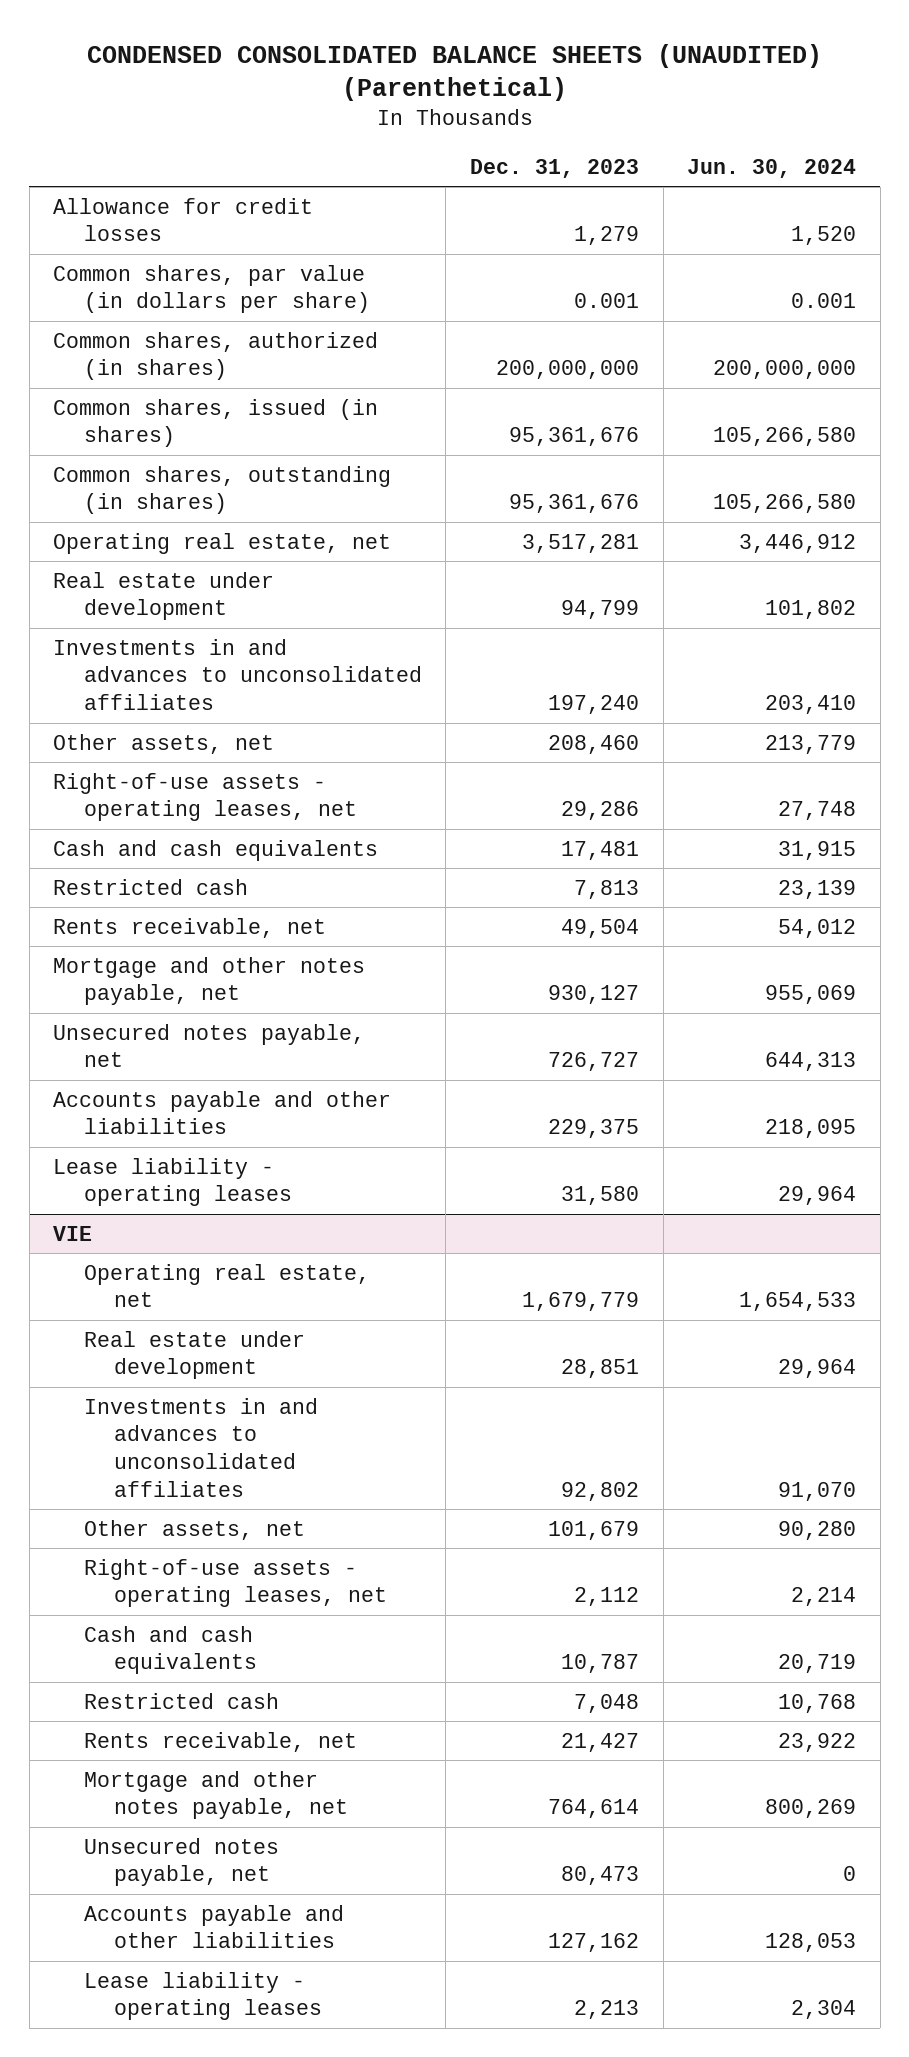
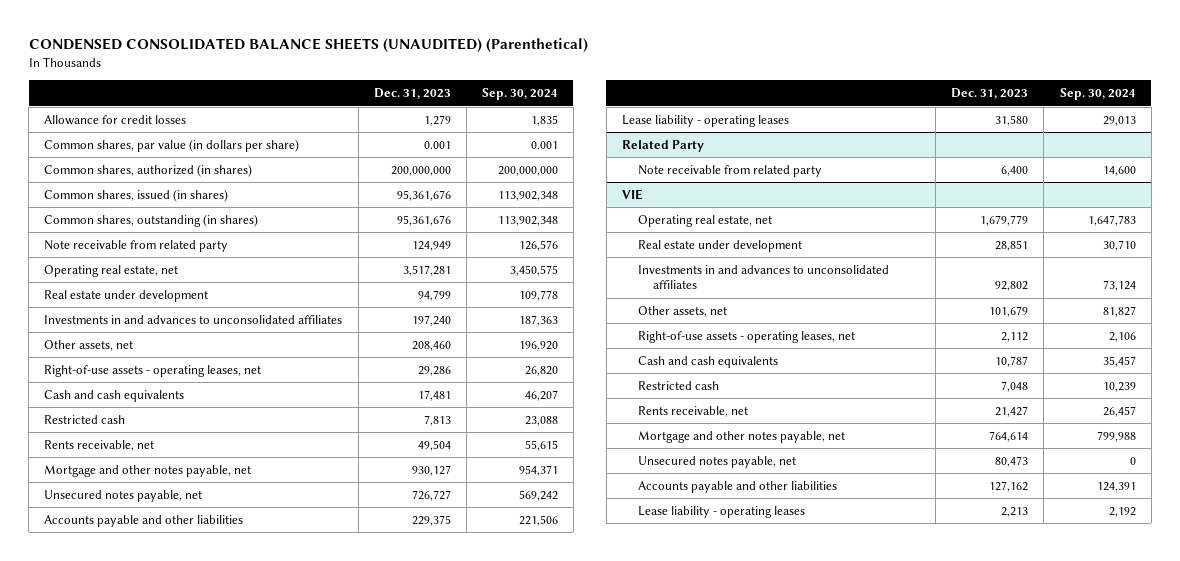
[687,158,857,178] Jun. 30, 2024 -> none
none -> [481,88,558,101] Sep. 30, 2024
none -> [44,239,229,252] Note receivable from related party
none -> [622,139,705,152] Related Party
none -> [637,164,822,177] Note receivable from related party

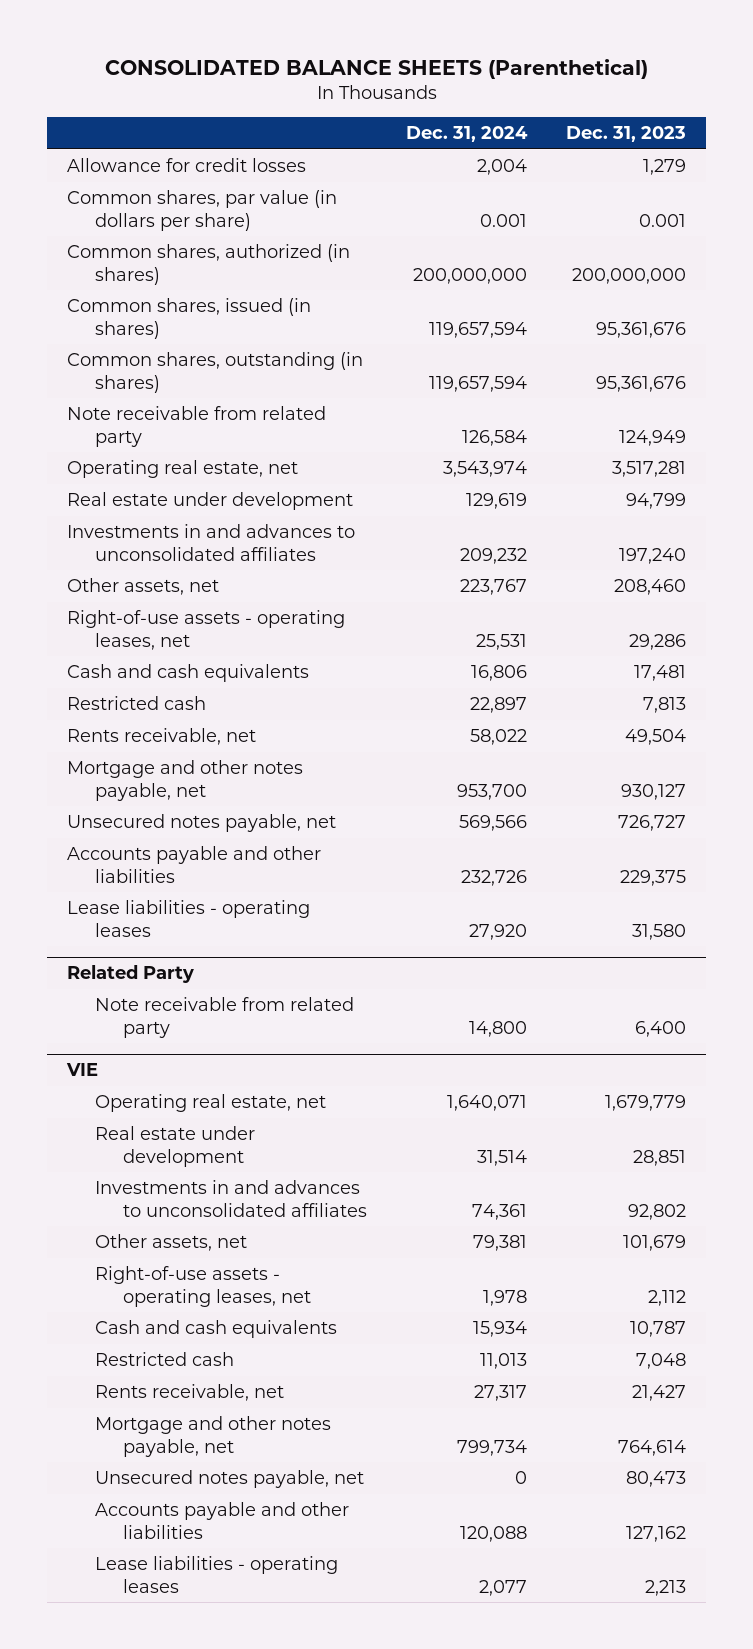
[28,38,588,54] CONDENSED CONSOLIDATED BALANCE SHEETS (UNAUDITED) (Parenthetical) -> [104,58,648,79] CONSOLIDATED BALANCE SHEETS (Parenthetical)
[481,88,558,101] Sep. 30, 2024 -> none
none -> [406,125,529,142] Dec. 31, 2024
[622,114,790,127] Lease liability - operating leases -> [66,900,310,937] Lease liabilities - operating leases
[637,505,805,518] Lease liability - operating leases -> [94,1556,338,1593] Lease liabilities - operating leases

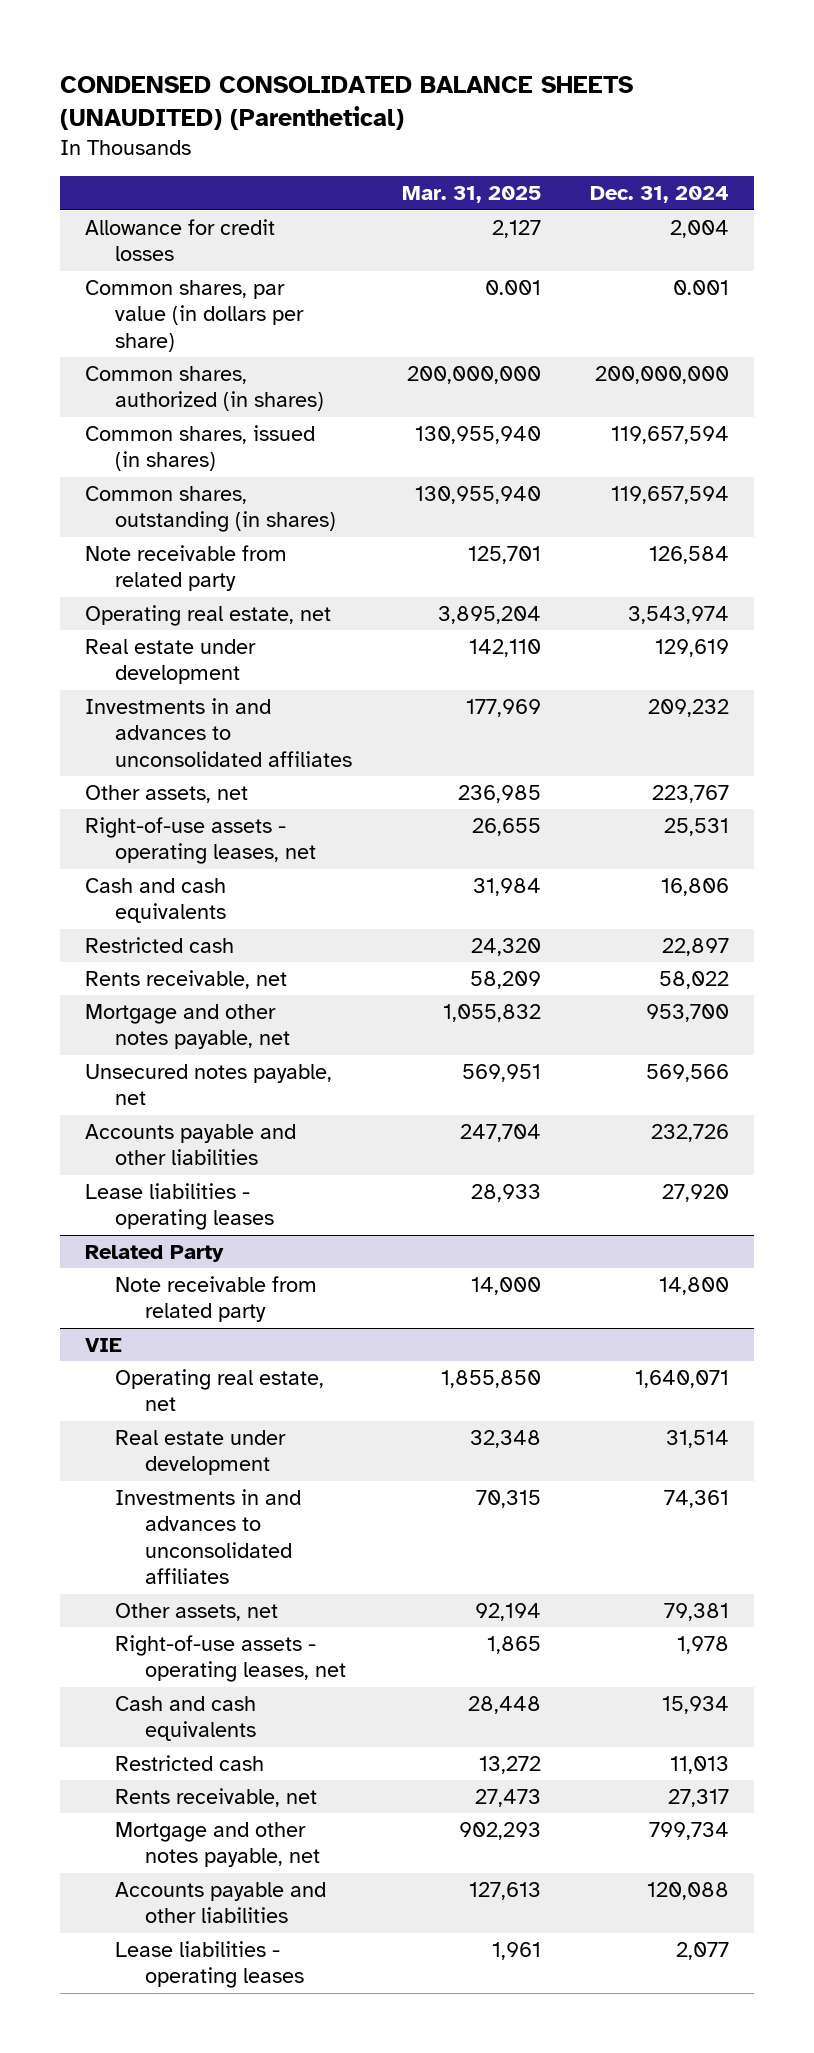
[104,58,648,79] CONSOLIDATED BALANCE SHEETS (Parenthetical) -> [60,76,634,131] CONDENSED CONSOLIDATED BALANCE SHEETS (UNAUDITED) (Parenthetical)
[566,125,687,142] Dec. 31, 2023 -> none
none -> [401,186,541,204] Mar. 31, 2025
[94,1470,364,1489] Unsecured notes payable, net -> none

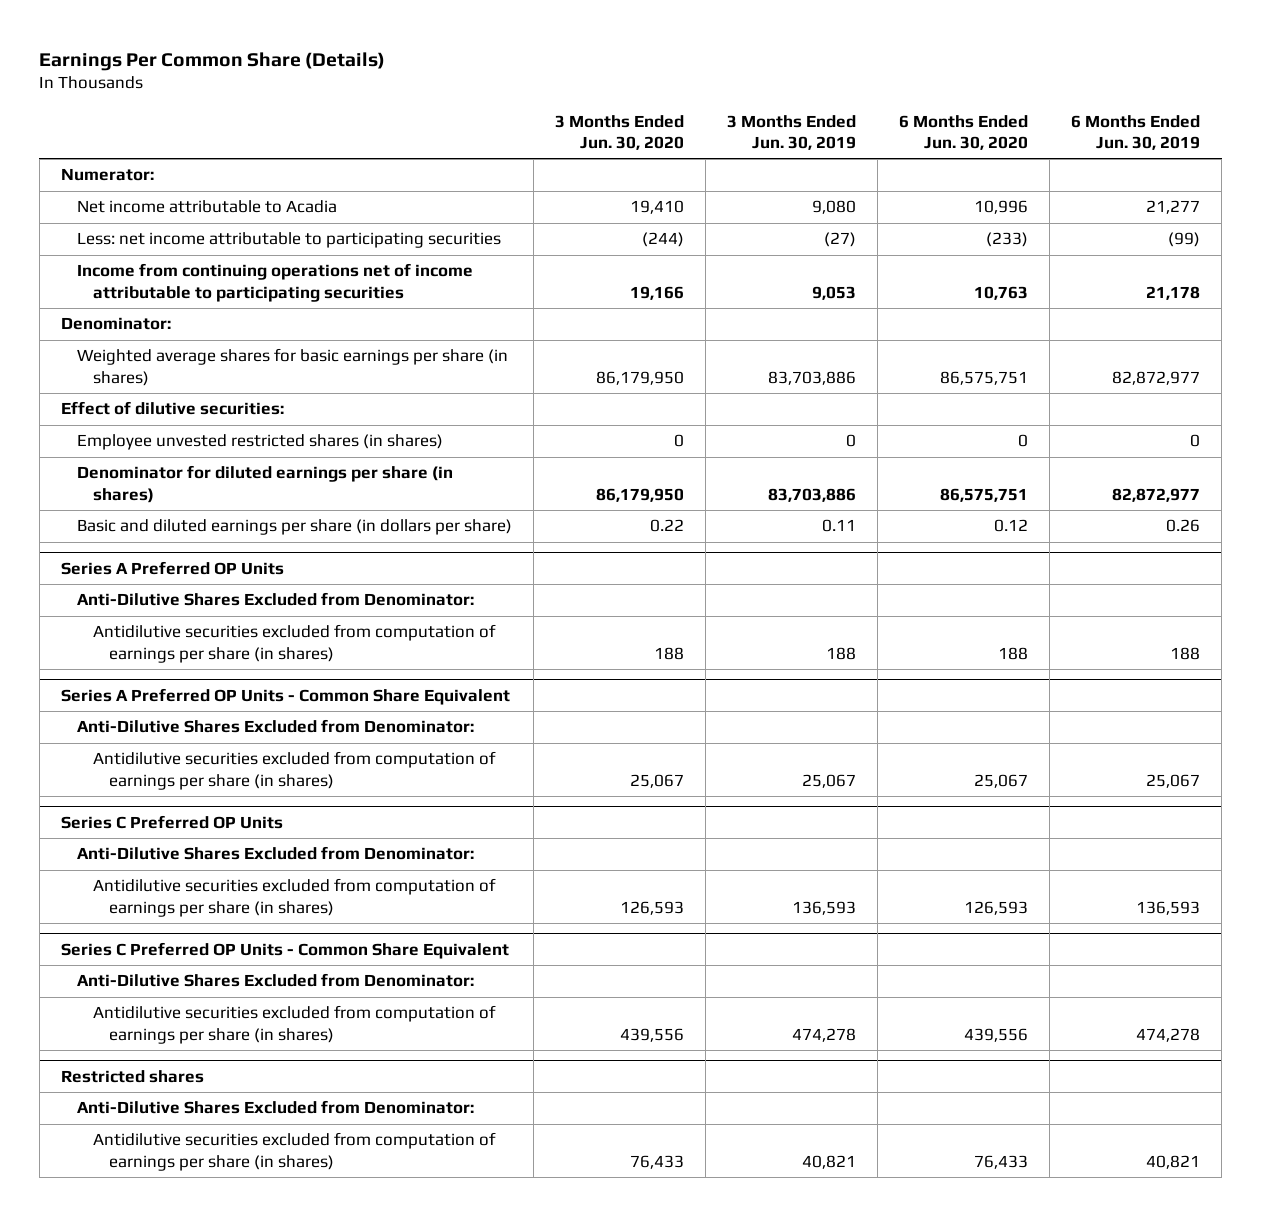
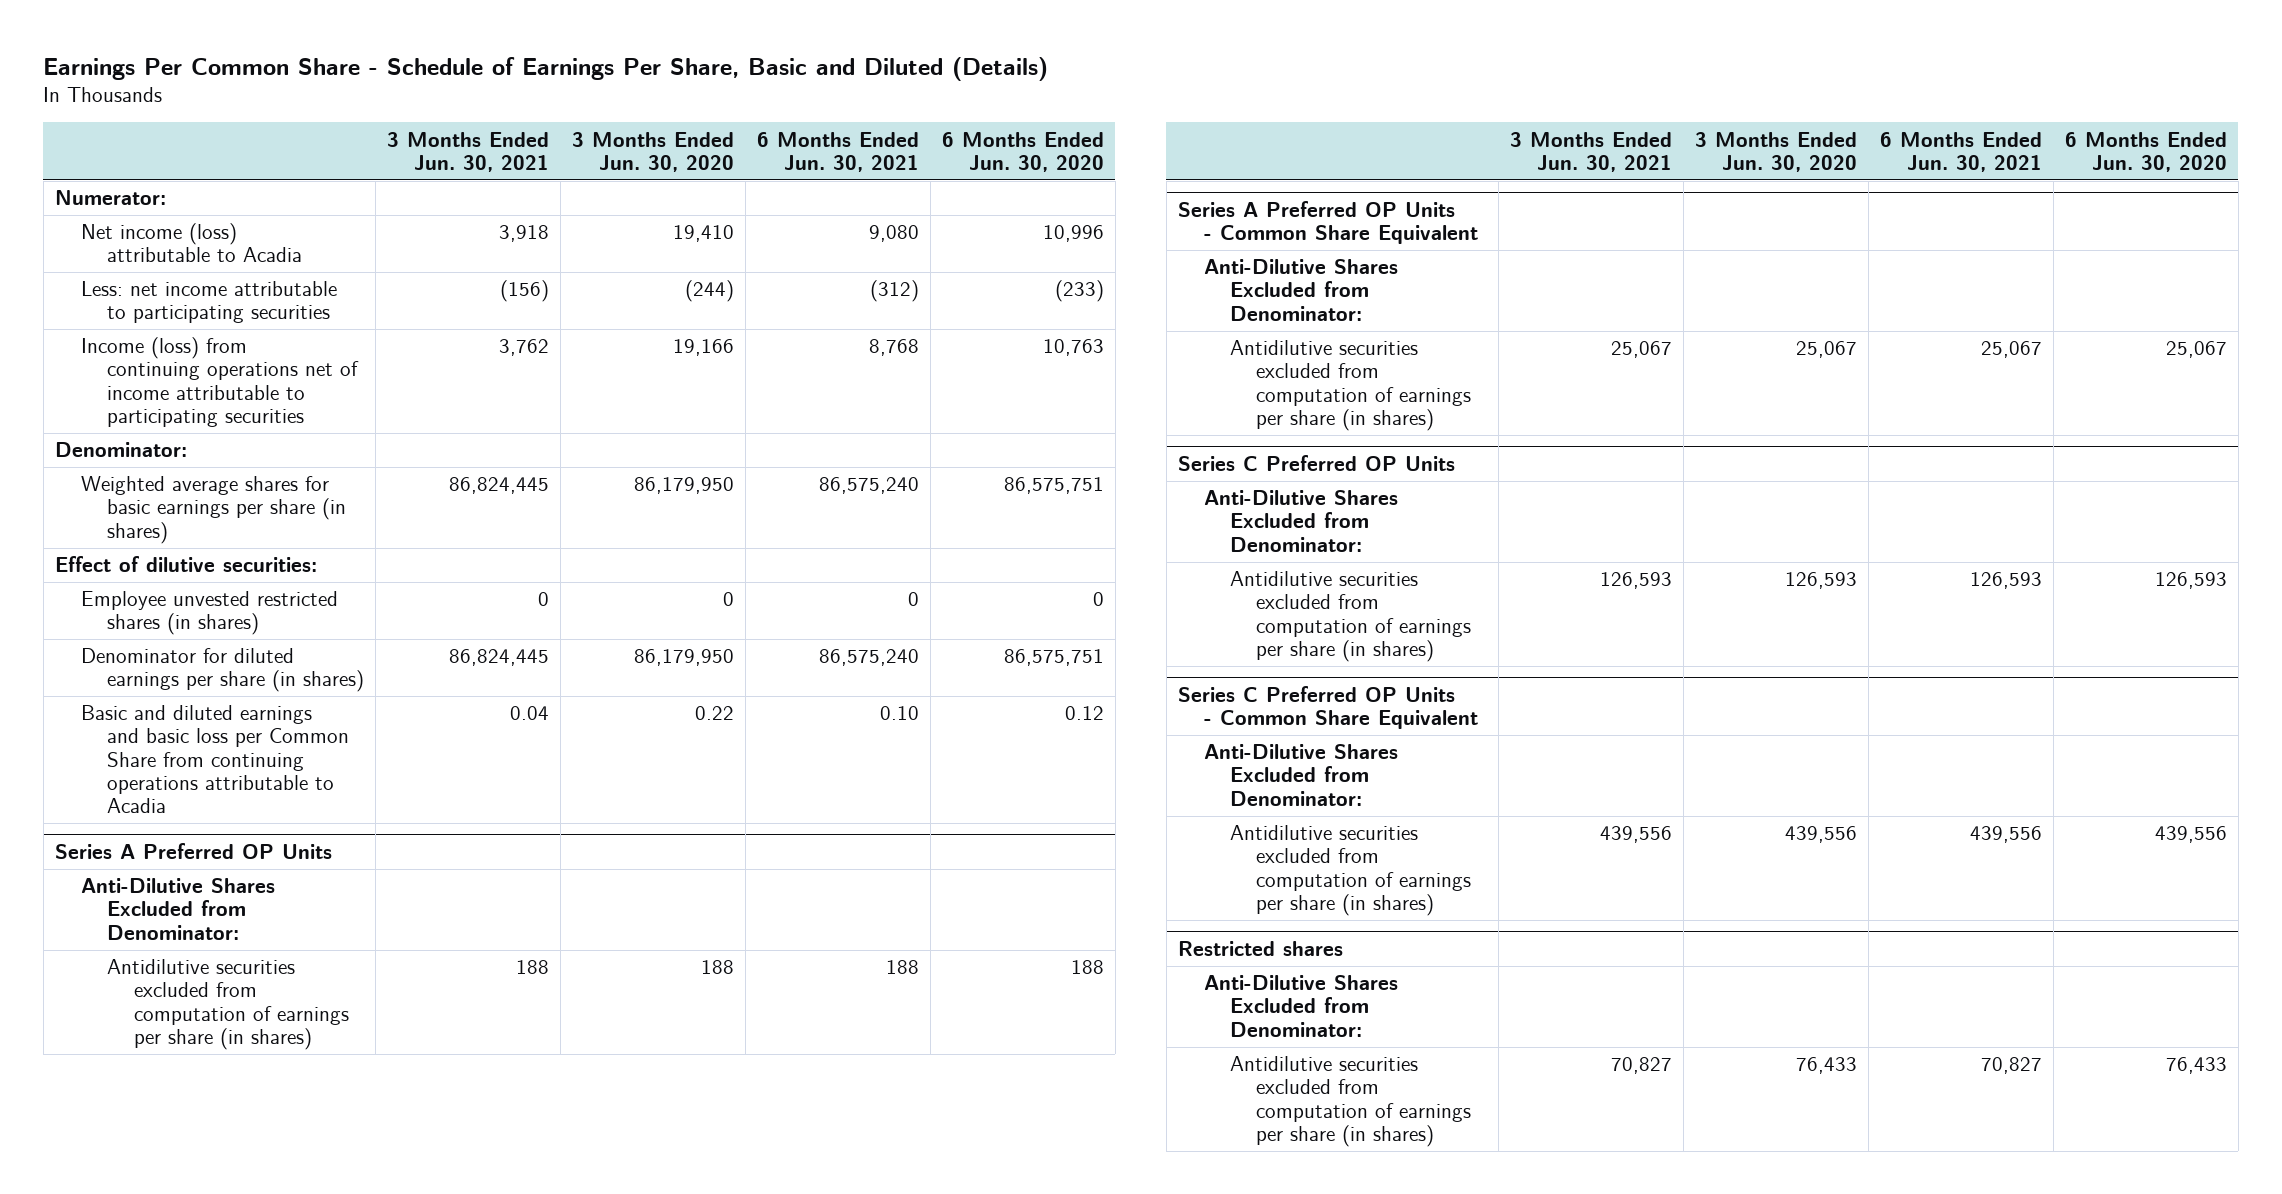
[39,51,386,71] Earnings Per Common Share (Details) -> [43,56,1049,81] Earnings Per Common Share - Schedule of Earnings Per Share, Basic and Diluted (Details)
[727,114,857,151] 3 Months Ended Jun. 30, 2019 -> none
[1071,114,1201,151] 6 Months Ended Jun. 30, 2019 -> none
none -> [387,131,550,172] 3 Months Ended Jun. 30, 2021
none -> [757,131,920,172] 6 Months Ended Jun. 30, 2021
[77,200,338,214] Net income attributable to Acadia -> [81,223,303,263] Net income (loss) attributable to Acadia
[77,263,474,302] Income from continuing operations net of income attributable to participating securities -> [81,337,360,428] Income (loss) from continuing operations net of income attributable to participating securities
[77,519,513,536] Basic and diluted earnings per share (in dollars per share) -> [81,705,350,814] Basic and diluted earnings and basic loss per Common Share from continuing operations attributable to Acadia

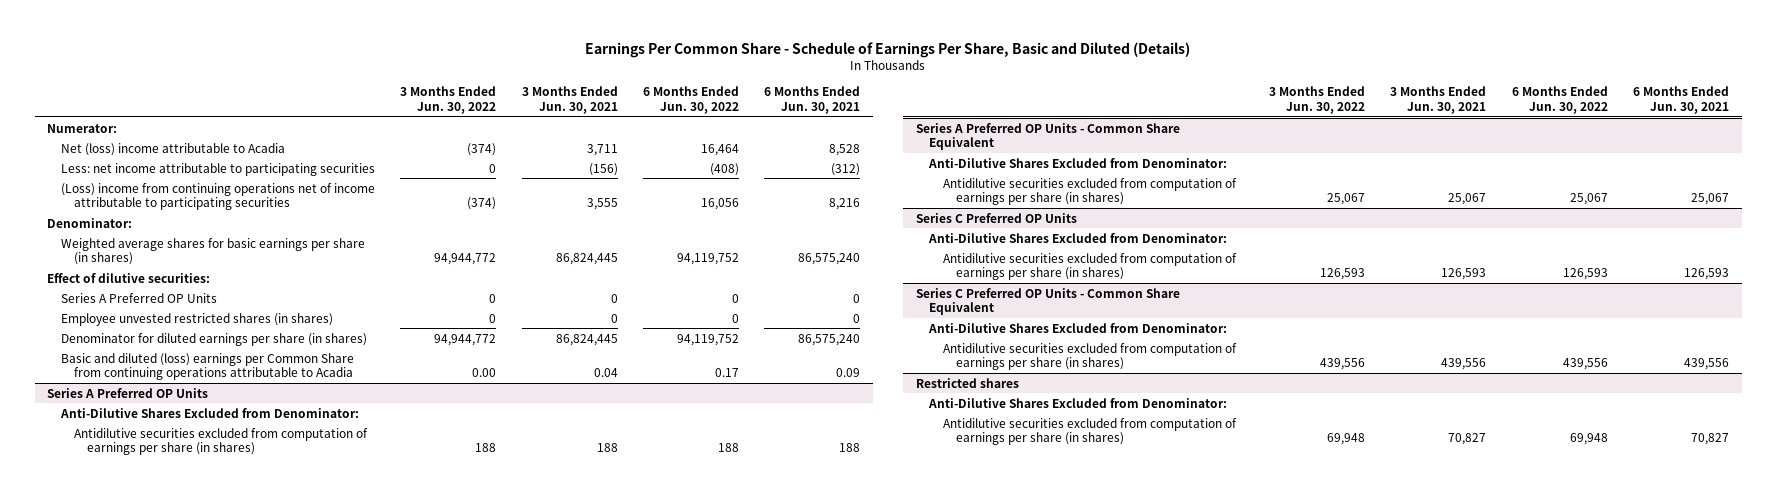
[572,131,735,172] 3 Months Ended Jun. 30, 2020 -> none
[942,131,1105,172] 6 Months Ended Jun. 30, 2020 -> none
none -> [400,86,497,115] 3 Months Ended Jun. 30, 2022
none -> [643,86,740,115] 6 Months Ended Jun. 30, 2022
[81,223,303,263] Net income (loss) attributable to Acadia -> [60,142,285,156] Net (loss) income attributable to Acadia
[499,225,550,243] 3,918 -> [586,143,618,156] 3,711
[869,225,920,243] 9,080 -> [829,143,861,156] 8,528
[81,337,360,428] Income (loss) from continuing operations net of income attributable to participating securities -> [60,182,375,211] (Loss) income from continuing operations net of income attributable to participating securities
[499,339,550,357] 3,762 -> [586,198,618,211] 3,555
[869,339,920,357] 8,768 -> [829,198,861,211] 8,216
none -> [60,292,217,303] Series A Preferred OP Units
[81,705,350,814] Basic and diluted earnings and basic loss per Common Share from continuing operations attributable to Acadia -> [60,352,354,381] Basic and diluted (loss) earnings per Common Share from continuing operations attributable to Acadia
[880,706,920,721] 0.10 -> [836,368,861,378] 0.09

